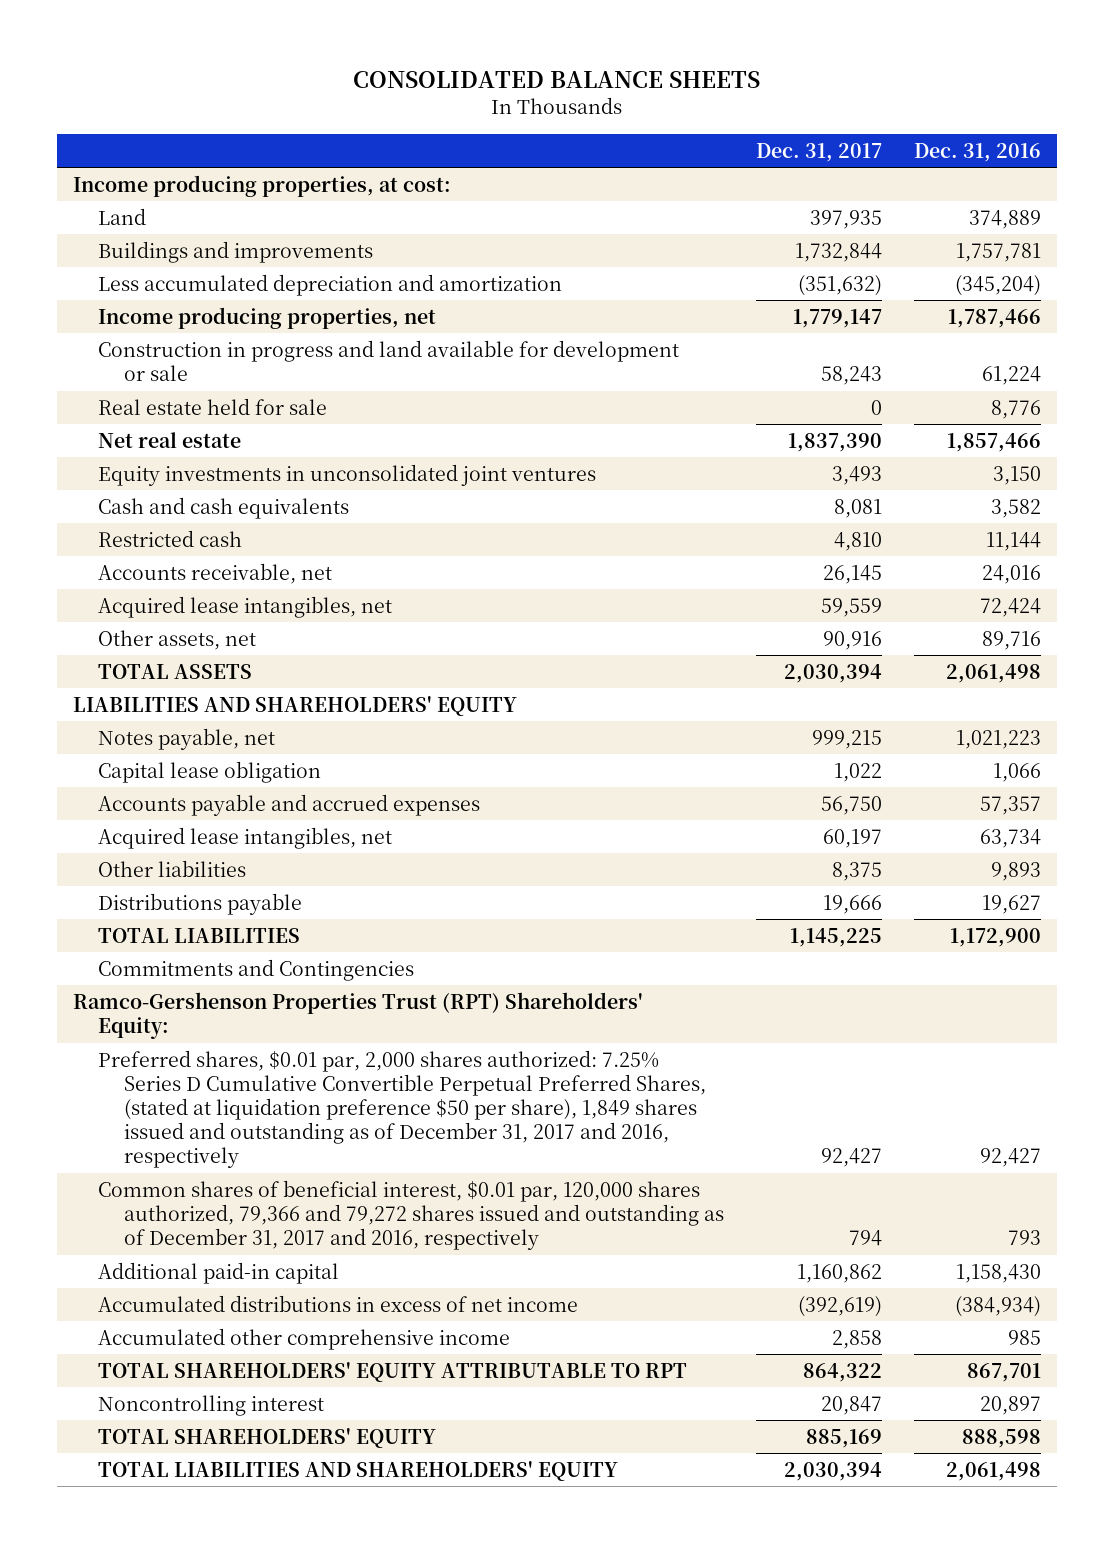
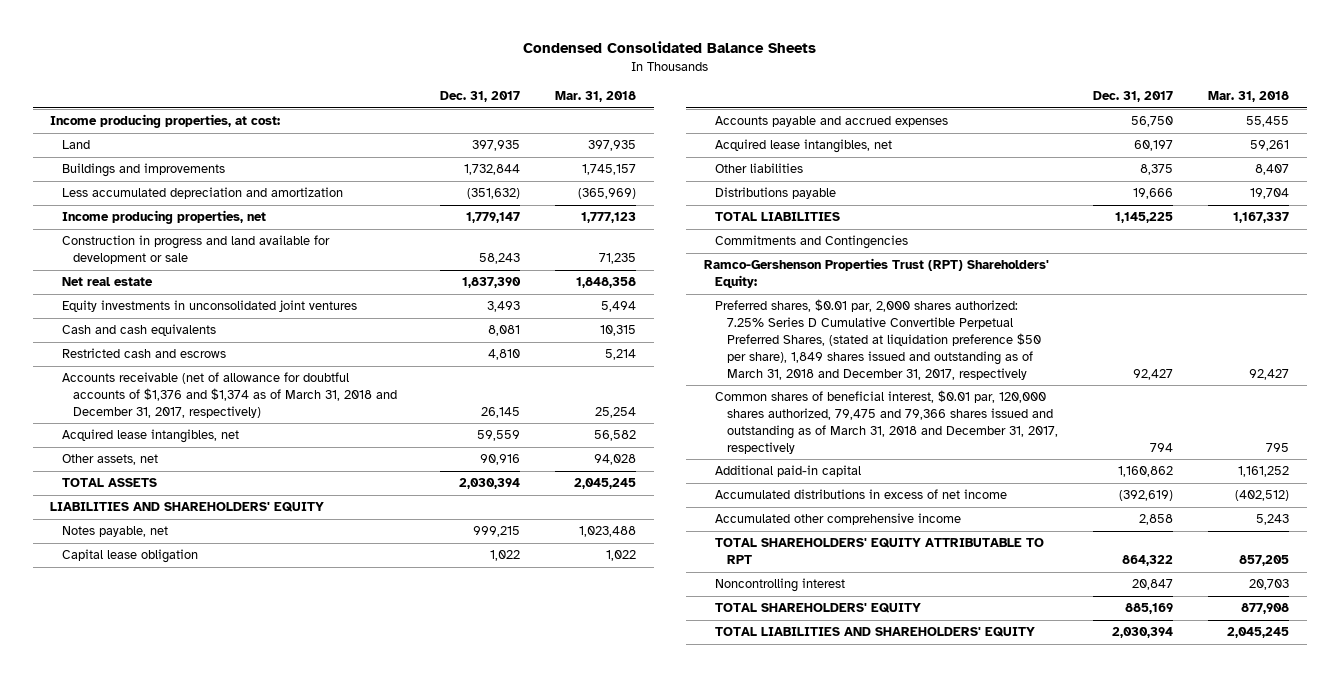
[352,70,760,88] CONSOLIDATED BALANCE SHEETS -> [522,41,816,54] Condensed Consolidated Balance Sheets
[913,142,1041,162] Dec. 31, 2016 -> none
none -> [554,91,636,103] Mar. 31, 2018
[98,397,328,415] Real estate held for sale -> none
[98,529,243,547] Restricted cash -> [61,348,226,359] Restricted cash and escrows
[98,562,333,584] Accounts receivable, net -> [61,372,398,418] Accounts receivable (net of allowance for doubtful accounts of $1,376 and $1,374 as of March 31, 2018 and December 31, 2017, respectively)
[98,1049,706,1169] Preferred shares, $0.01 par, 2,000 shares authorized: 7.25% Series D Cumulative Convertible Perpetual Preferred Shares, (stated at liquidation preference $50 per share), 1,849 shares issued and outstanding as of December 31, 2017 and 2016, respectively -> [715,299,1041,380] Preferred shares, $0.01 par, 2,000 shares authorized: 7.25% Series D Cumulative Convertible Perpetual Preferred Shares, (stated at liquidation preference $50 per share), 1,849 shares issued and outstanding as of March 31, 2018 and December 31, 2017, respectively
[98,1179,724,1251] Common shares of beneficial interest, $0.01 par, 120,000 shares authorized, 79,366 and 79,272 shares issued and outstanding as of December 31, 2017 and 2016, respectively -> [715,390,1058,454] Common shares of beneficial interest, $0.01 par, 120,000 shares authorized, 79,475 and 79,366 shares issued and outstanding as of March 31, 2018 and December 31, 2017, respectively

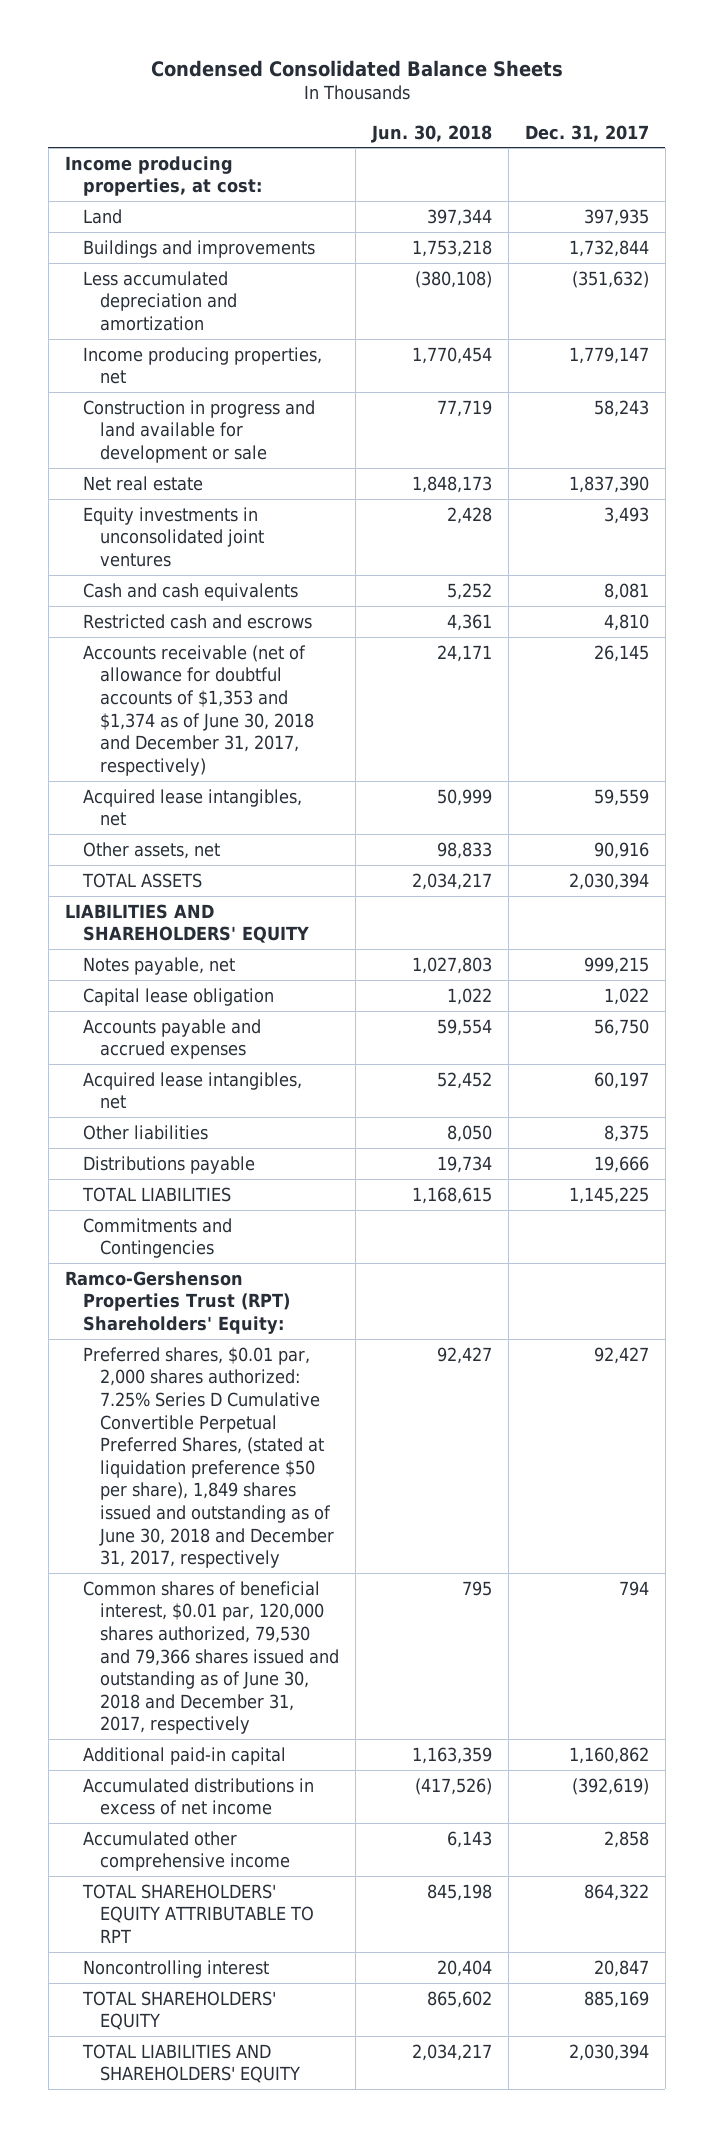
[554,91,636,103] Mar. 31, 2018 -> none
none -> [371,124,493,143] Jun. 30, 2018
[61,372,398,418] Accounts receivable (net of allowance for doubtful accounts of $1,376 and $1,374 as of March 31, 2018 and December 31, 2017, respectively) -> [82,644,315,776] Accounts receivable (net of allowance for doubtful accounts of $1,353 and $1,374 as of June 30, 2018 and December 31, 2017, respectively)
[715,299,1041,380] Preferred shares, $0.01 par, 2,000 shares authorized: 7.25% Series D Cumulative Convertible Perpetual Preferred Shares, (stated at liquidation preference $50 per share), 1,849 shares issued and outstanding as of March 31, 2018 and December 31, 2017, respectively -> [82,1346,335,1569] Preferred shares, $0.01 par, 2,000 shares authorized: 7.25% Series D Cumulative Convertible Perpetual Preferred Shares, (stated at liquidation preference $50 per share), 1,849 shares issued and outstanding as of June 30, 2018 and December 31, 2017, respectively
[715,390,1058,454] Common shares of beneficial interest, $0.01 par, 120,000 shares authorized, 79,475 and 79,366 shares issued and outstanding as of March 31, 2018 and December 31, 2017, respectively -> [82,1580,340,1735] Common shares of beneficial interest, $0.01 par, 120,000 shares authorized, 79,530 and 79,366 shares issued and outstanding as of June 30, 2018 and December 31, 2017, respectively

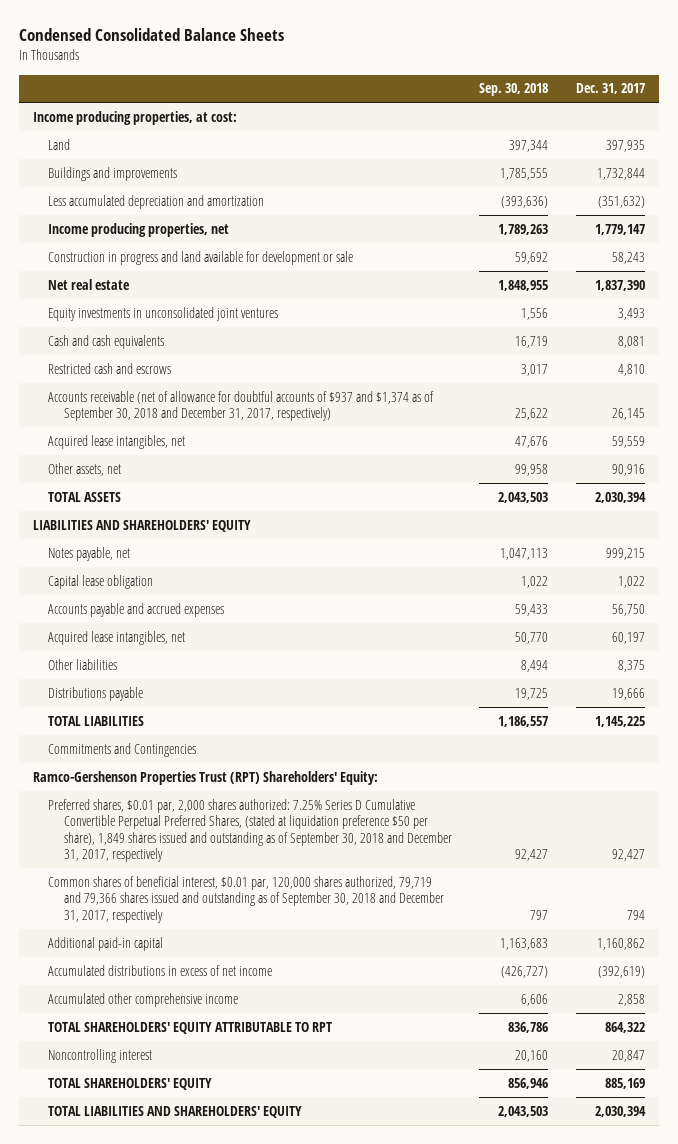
[371,124,493,143] Jun. 30, 2018 -> none
none -> [479,83,549,97] Sep. 30, 2018
[82,644,315,776] Accounts receivable (net of allowance for doubtful accounts of $1,353 and $1,374 as of June 30, 2018 and December 31, 2017, respectively) -> [48,390,435,422] Accounts receivable (net of allowance for doubtful accounts of $937 and $1,374 as of September 30, 2018 and December 31, 2017, respectively)
[82,1346,335,1569] Preferred shares, $0.01 par, 2,000 shares authorized: 7.25% Series D Cumulative Convertible Perpetual Preferred Shares, (stated at liquidation preference $50 per share), 1,849 shares issued and outstanding as of June 30, 2018 and December 31, 2017, respectively -> [48,798,452,863] Preferred shares, $0.01 par, 2,000 shares authorized: 7.25% Series D Cumulative Convertible Perpetual Preferred Shares, (stated at liquidation preference $50 per share), 1,849 shares issued and outstanding as of September 30, 2018 and December 31, 2017, respectively
[82,1580,340,1735] Common shares of beneficial interest, $0.01 par, 120,000 shares authorized, 79,530 and 79,366 shares issued and outstanding as of June 30, 2018 and December 31, 2017, respectively -> [48,875,444,923] Common shares of beneficial interest, $0.01 par, 120,000 shares authorized, 79,719 and 79,366 shares issued and outstanding as of September 30, 2018 and December 31, 2017, respectively

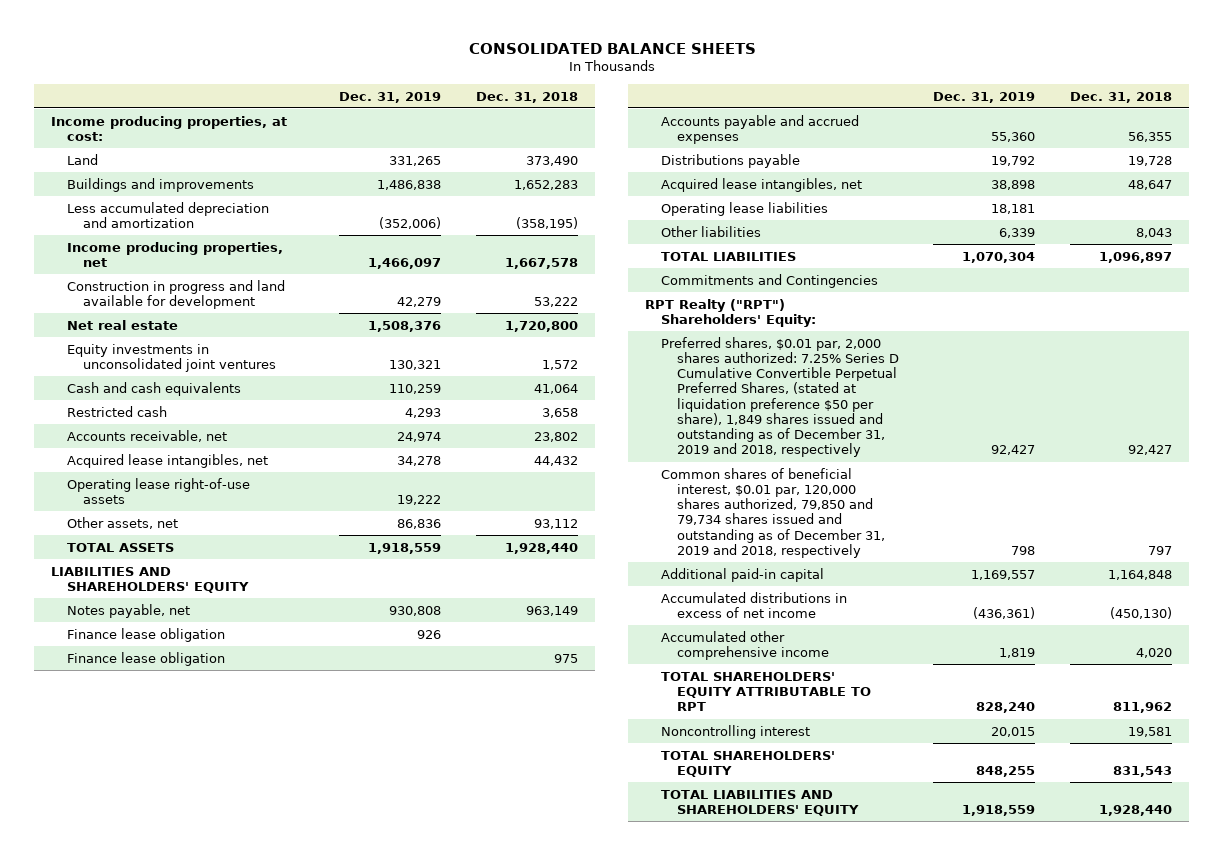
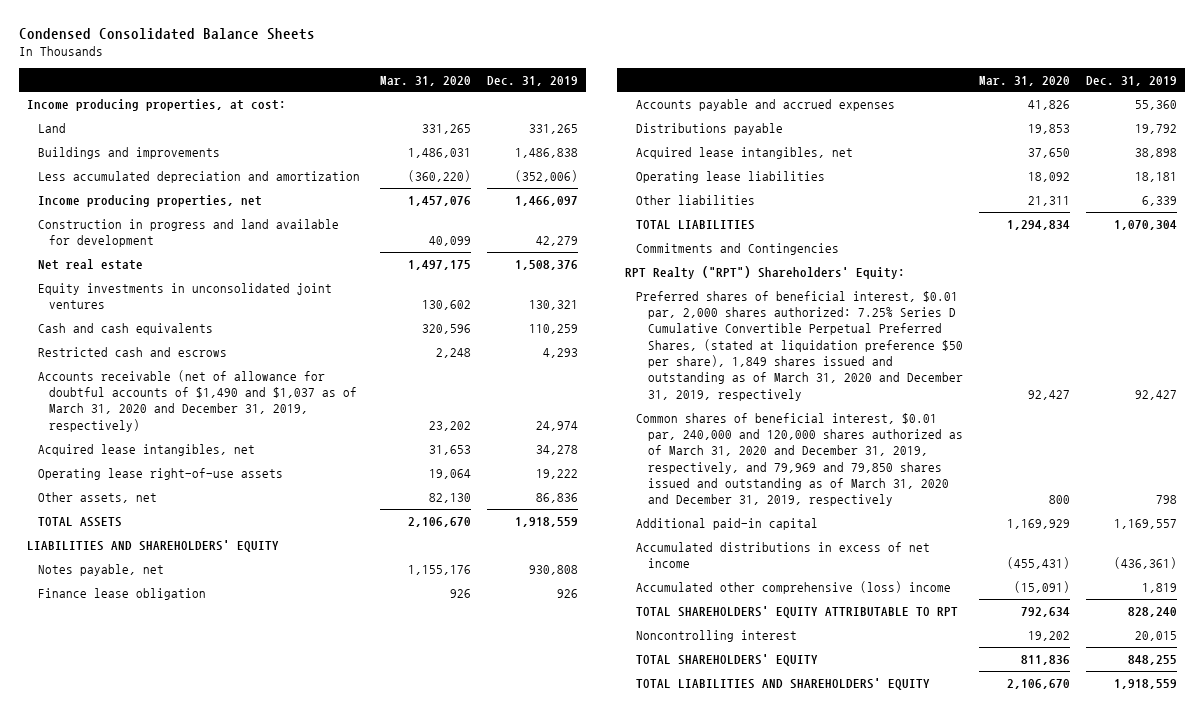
[468,42,756,54] CONSOLIDATED BALANCE SHEETS -> [18,28,315,41] Condensed Consolidated Balance Sheets
[476,91,579,103] Dec. 31, 2018 -> none
none -> [379,75,471,86] Mar. 31, 2020
[66,405,167,417] Restricted cash -> [37,346,227,357] Restricted cash and escrows
[66,429,227,442] Accounts receivable, net -> [37,369,357,432] Accounts receivable (net of allowance for doubtful accounts of $1,490 and $1,037 as of March 31, 2020 and December 31, 2019, respectively)
[66,651,225,666] Finance lease obligation -> none
[660,336,899,458] Preferred shares, $0.01 par, 2,000 shares authorized: 7.25% Series D Cumulative Convertible Perpetual Preferred Shares, (stated at liquidation preference $50 per share), 1,849 shares issued and outstanding as of December 31, 2019 and 2018, respectively -> [636,290,963,401] Preferred shares of beneficial interest, $0.01 par, 2,000 shares authorized: 7.25% Series D Cumulative Convertible Perpetual Preferred Shares, (stated at liquidation preference $50 per share), 1,849 shares issued and outstanding as of March 31, 2020 and December 31, 2019, respectively
[660,467,885,558] Common shares of beneficial interest, $0.01 par, 120,000 shares authorized, 79,850 and 79,734 shares issued and outstanding as of December 31, 2019 and 2018, respectively -> [636,412,963,507] Common shares of beneficial interest, $0.01 par, 240,000 and 120,000 shares authorized as of March 31, 2020 and December 31, 2019, respectively, and 79,969 and 79,850 shares issued and outstanding as of March 31, 2020 and December 31, 2019, respectively
[660,630,829,660] Accumulated other comprehensive income -> [636,580,952,594] Accumulated other comprehensive (loss) income

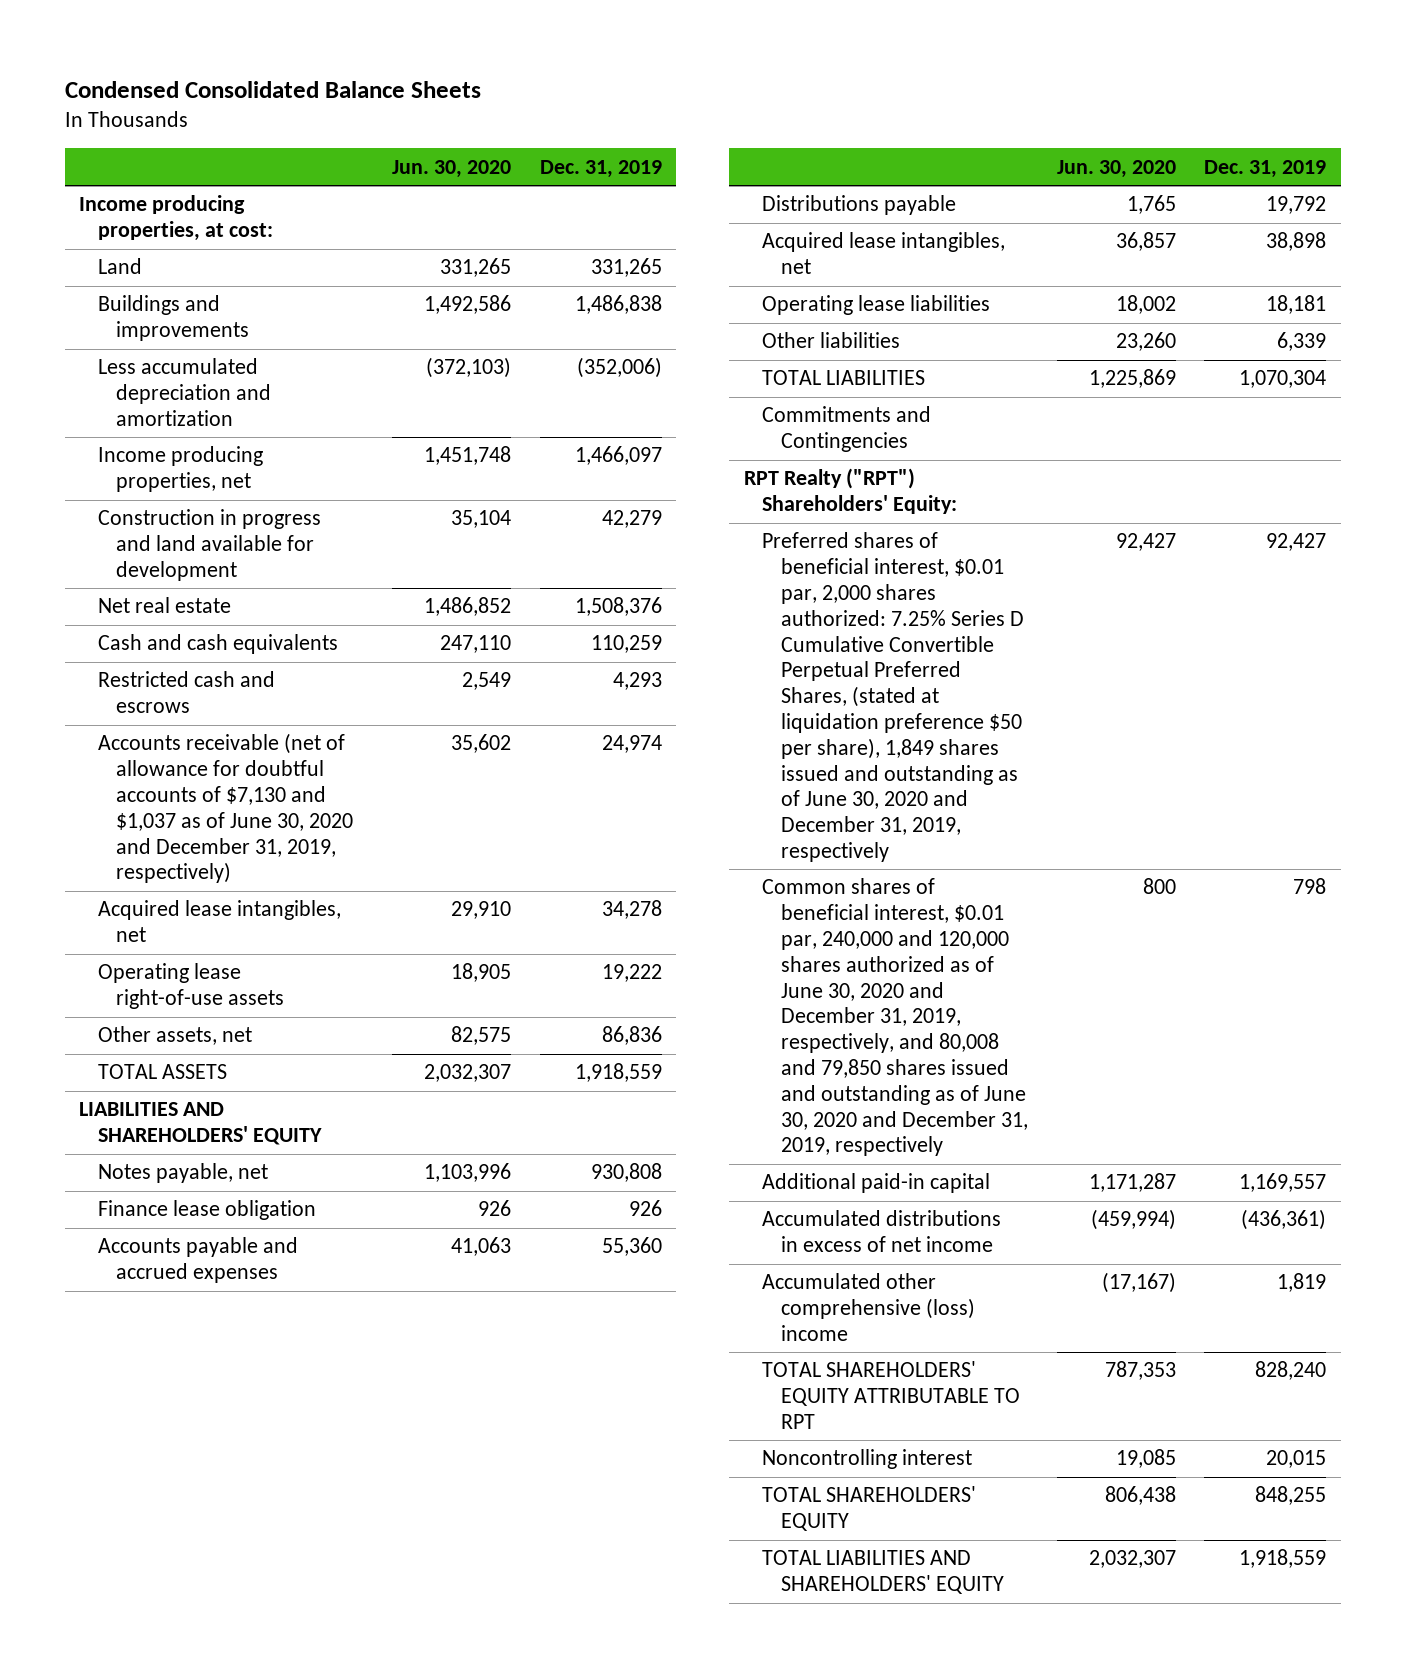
[379,75,471,86] Mar. 31, 2020 -> none
none -> [391,159,511,178] Jun. 30, 2020
[37,282,332,310] Equity investments in unconsolidated joint ventures -> none
[37,369,357,432] Accounts receivable (net of allowance for doubtful accounts of $1,490 and $1,037 as of March 31, 2020 and December 31, 2019, respectively) -> [97,733,354,884] Accounts receivable (net of allowance for doubtful accounts of $7,130 and $1,037 as of June 30, 2020 and December 31, 2019, respectively)
[636,290,963,401] Preferred shares of beneficial interest, $0.01 par, 2,000 shares authorized: 7.25% Series D Cumulative Convertible Perpetual Preferred Shares, (stated at liquidation preference $50 per share), 1,849 shares issued and outstanding as of March 31, 2020 and December 31, 2019, respectively -> [762,532,1024,862] Preferred shares of beneficial interest, $0.01 par, 2,000 shares authorized: 7.25% Series D Cumulative Convertible Perpetual Preferred Shares, (stated at liquidation preference $50 per share), 1,849 shares issued and outstanding as of June 30, 2020 and December 31, 2019, respectively
[636,412,963,507] Common shares of beneficial interest, $0.01 par, 240,000 and 120,000 shares authorized as of March 31, 2020 and December 31, 2019, respectively, and 79,969 and 79,850 shares issued and outstanding as of March 31, 2020 and December 31, 2019, respectively -> [762,878,1028,1157] Common shares of beneficial interest, $0.01 par, 240,000 and 120,000 shares authorized as of June 30, 2020 and December 31, 2019, respectively, and 80,008 and 79,850 shares issued and outstanding as of June 30, 2020 and December 31, 2019, respectively

